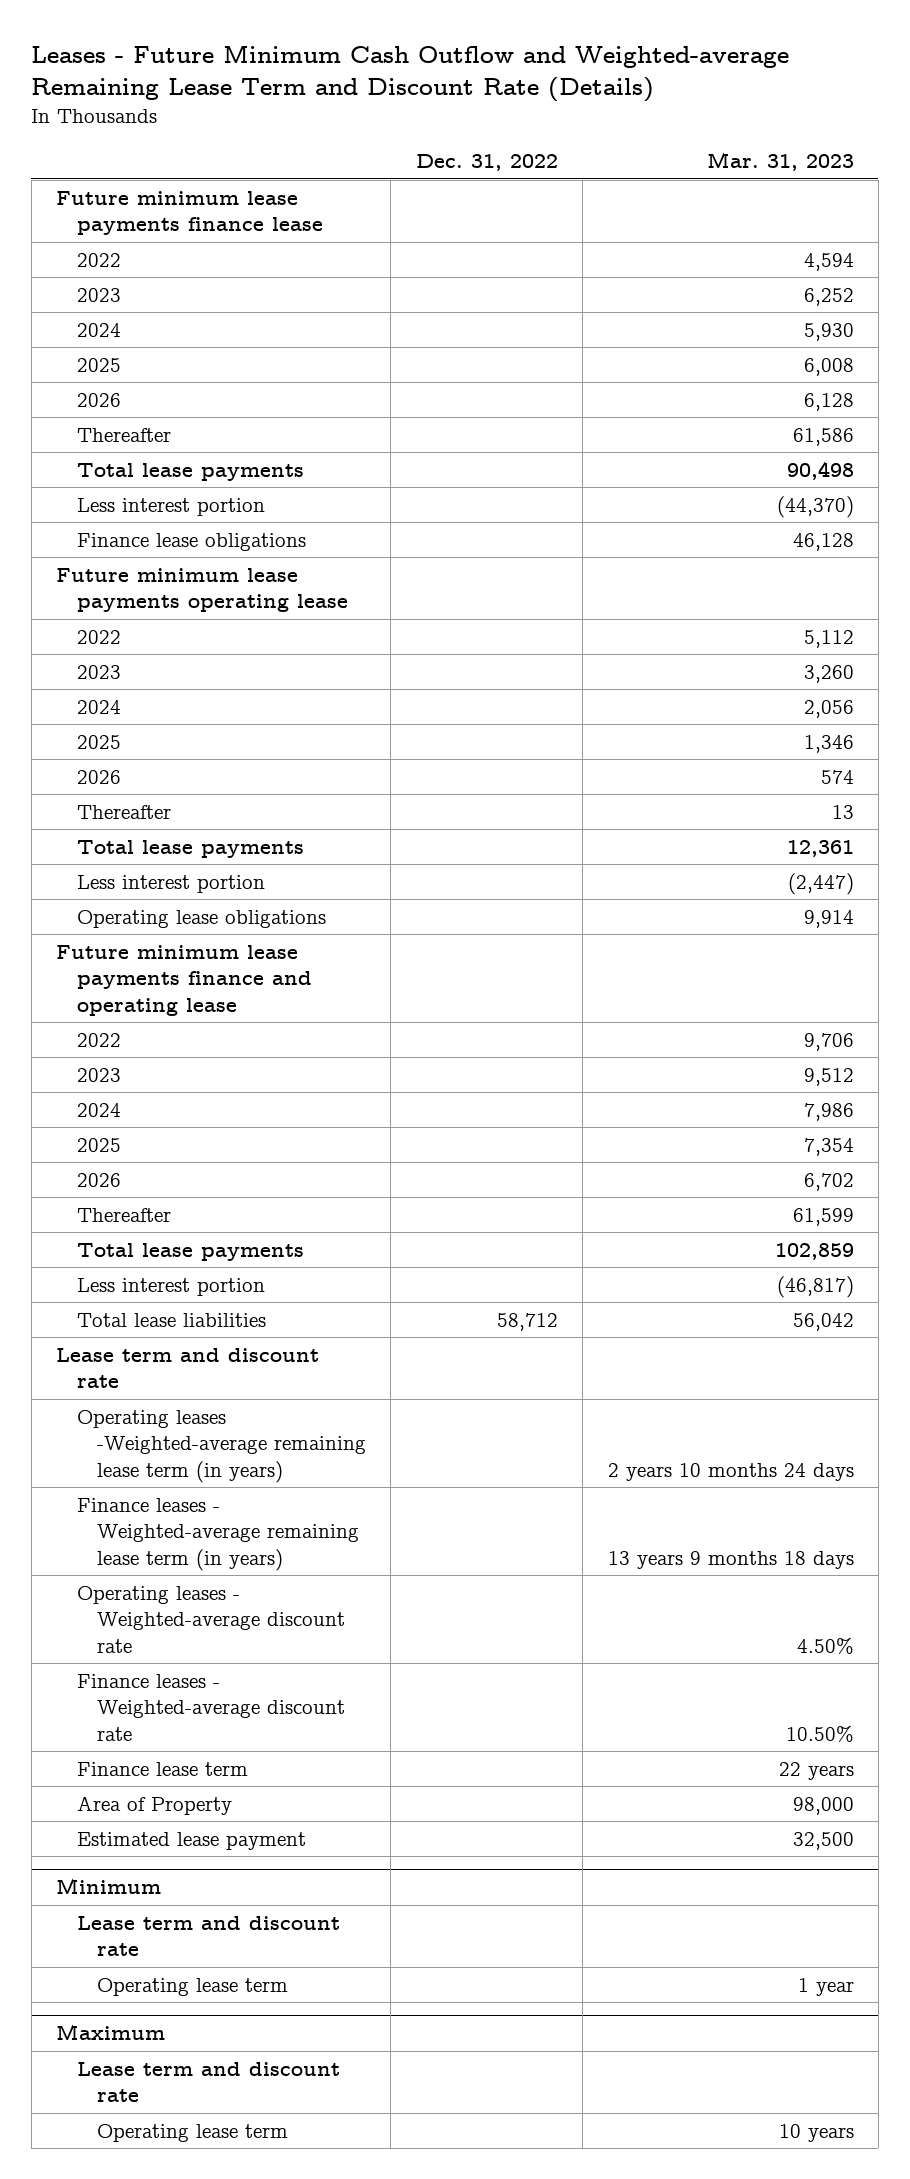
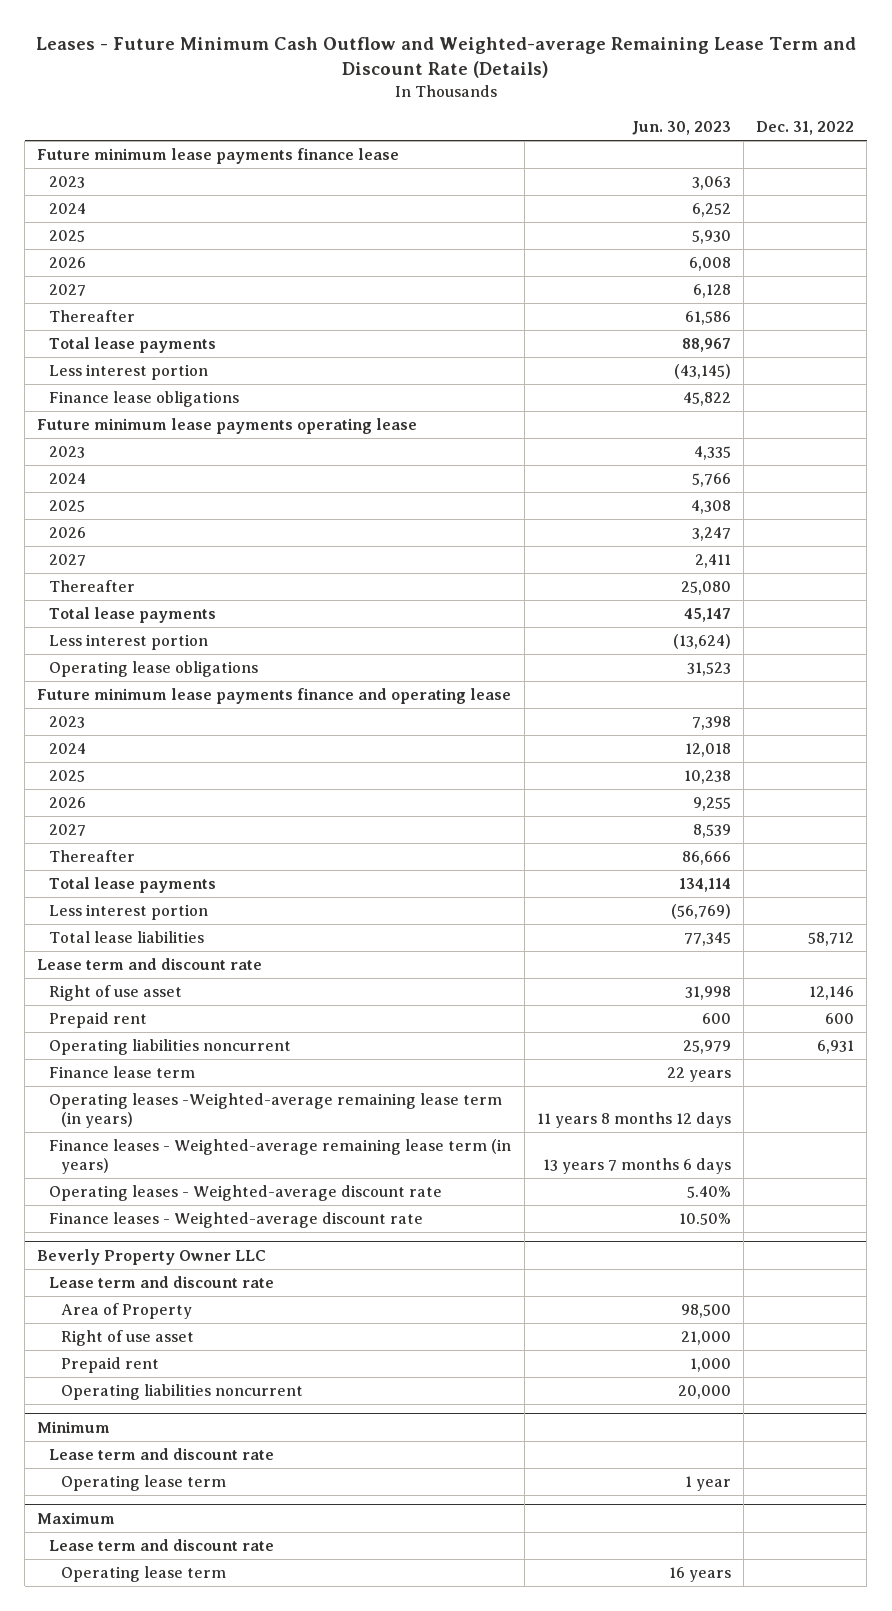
[706,152,854,172] Mar. 31, 2023 -> none
none -> [631,121,731,136] Jun. 30, 2023
[76,252,121,267] 2022 -> none
none -> [49,284,87,297] 2027
[76,629,121,644] 2022 -> none
none -> [49,554,87,567] 2027
[76,1032,121,1047] 2022 -> none
none -> [49,824,87,837] 2027
none -> [49,985,183,1002] Right of use asset
none -> [49,1012,148,1029] Prepaid rent
none -> [49,1039,292,1056] Operating liabilities noncurrent
[76,1761,248,1776] Finance lease term -> [49,1066,196,1079] Finance lease term
[76,1795,232,1815] Area of Property -> none
[76,1831,306,1850] Estimated lease payment -> none
none -> [37,1248,267,1265] Beverly Property Owner LLC
none -> [49,1276,275,1289] Lease term and discount rate
none -> [60,1303,192,1320] Area of Property
none -> [60,1330,194,1347] Right of use asset
none -> [60,1357,159,1374] Prepaid rent
none -> [60,1384,303,1401] Operating liabilities noncurrent

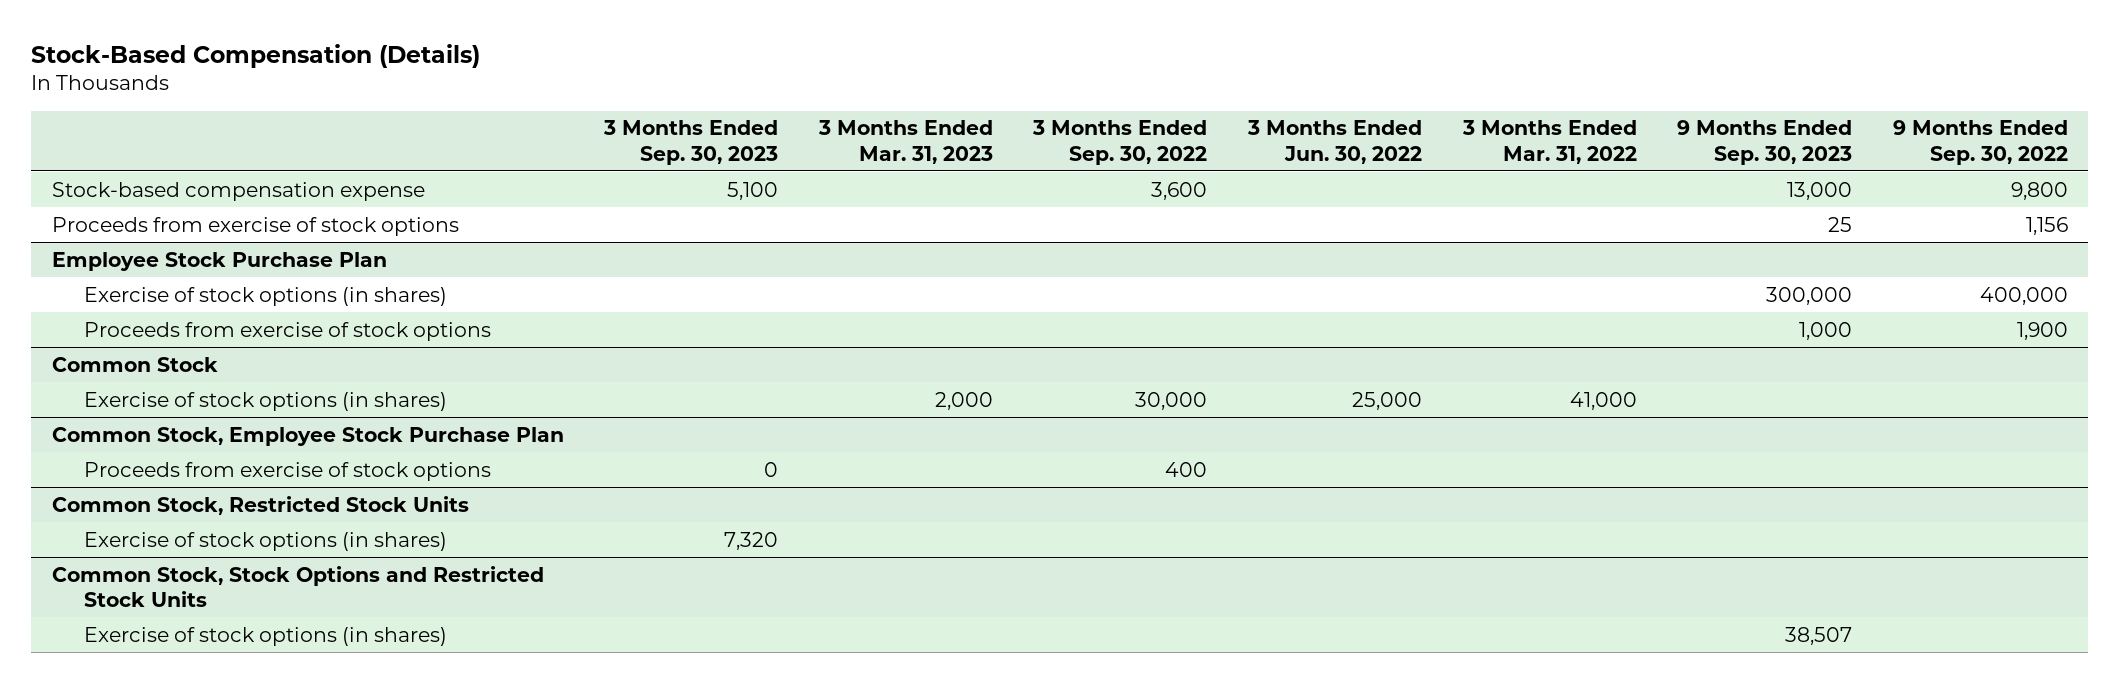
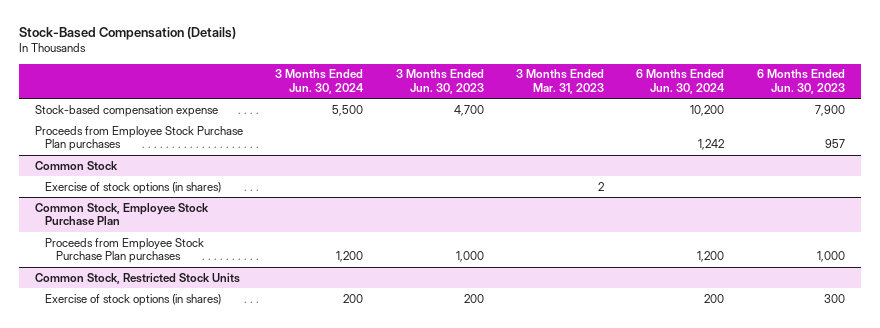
[603,120,779,165] 3 Months Ended Sep. 30, 2023 -> none
[1032,120,1208,165] 3 Months Ended Sep. 30, 2022 -> none
[1246,120,1422,164] 3 Months Ended Jun. 30, 2022 -> none
[1461,120,1637,164] 3 Months Ended Mar. 31, 2022 -> none
[1677,120,1853,165] 9 Months Ended Sep. 30, 2023 -> none
[1892,120,2068,165] 9 Months Ended Sep. 30, 2022 -> none
none -> [275,69,365,95] 3 Months Ended Jun. 30, 2024
none -> [395,69,484,95] 3 Months Ended Jun. 30, 2023
none -> [636,69,726,95] 6 Months Ended Jun. 30, 2024
none -> [756,69,845,95] 6 Months Ended Jun. 30, 2023
[51,216,459,236] Proceeds from exercise of stock options -> none
[51,251,387,271] Employee Stock Purchase Plan -> none
[83,286,447,306] Exercise of stock options (in shares) -> none
[83,321,491,341] Proceeds from exercise of stock options -> none
none -> [34,125,243,152] Proceeds from Employee Stock Purchase Plan purchases
[934,391,993,410] 2,000 -> [598,181,605,191] 2
[83,461,491,481] Proceeds from exercise of stock options -> none
none -> [45,237,205,264] Proceeds from Employee Stock Purchase Plan purchases
[51,565,544,607] Common Stock, Stock Options and Restricted Stock Units -> none
[83,626,447,646] Exercise of stock options (in shares) -> none

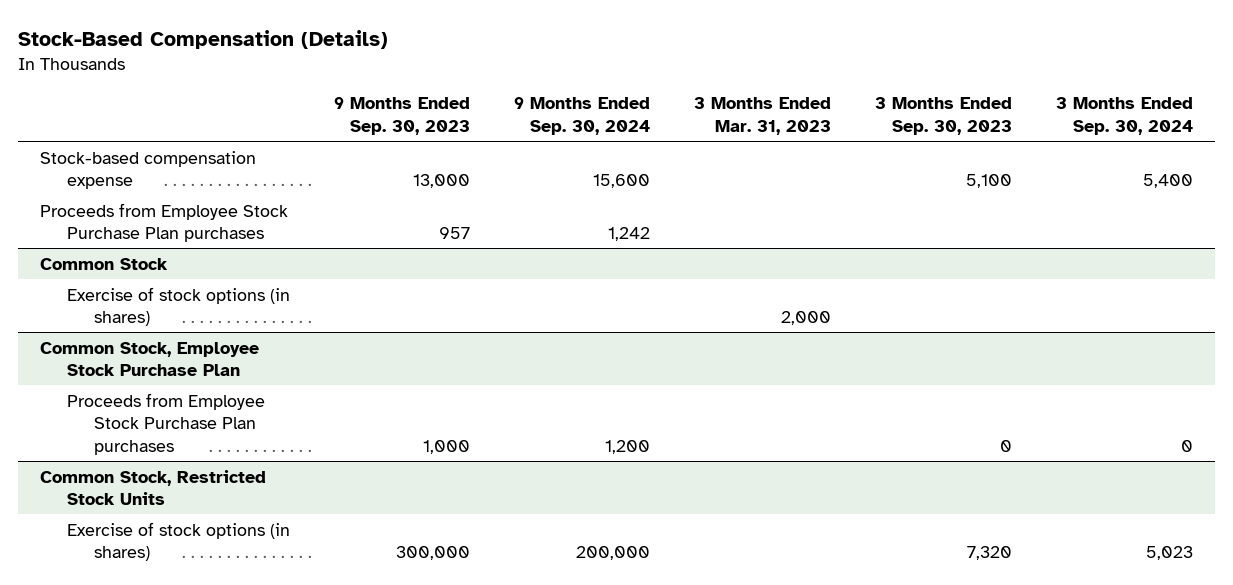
[275,69,365,95] 3 Months Ended Jun. 30, 2024 -> none
[395,69,484,95] 3 Months Ended Jun. 30, 2023 -> none
[636,69,726,95] 6 Months Ended Jun. 30, 2024 -> none
[756,69,845,95] 6 Months Ended Jun. 30, 2023 -> none
none -> [333,97,470,136] 9 Months Ended Sep. 30, 2023
none -> [513,97,650,136] 9 Months Ended Sep. 30, 2024
none -> [874,97,1012,136] 3 Months Ended Sep. 30, 2023
none -> [1055,97,1193,136] 3 Months Ended Sep. 30, 2024
[598,181,605,191] 2 -> [780,311,831,326] 2,000

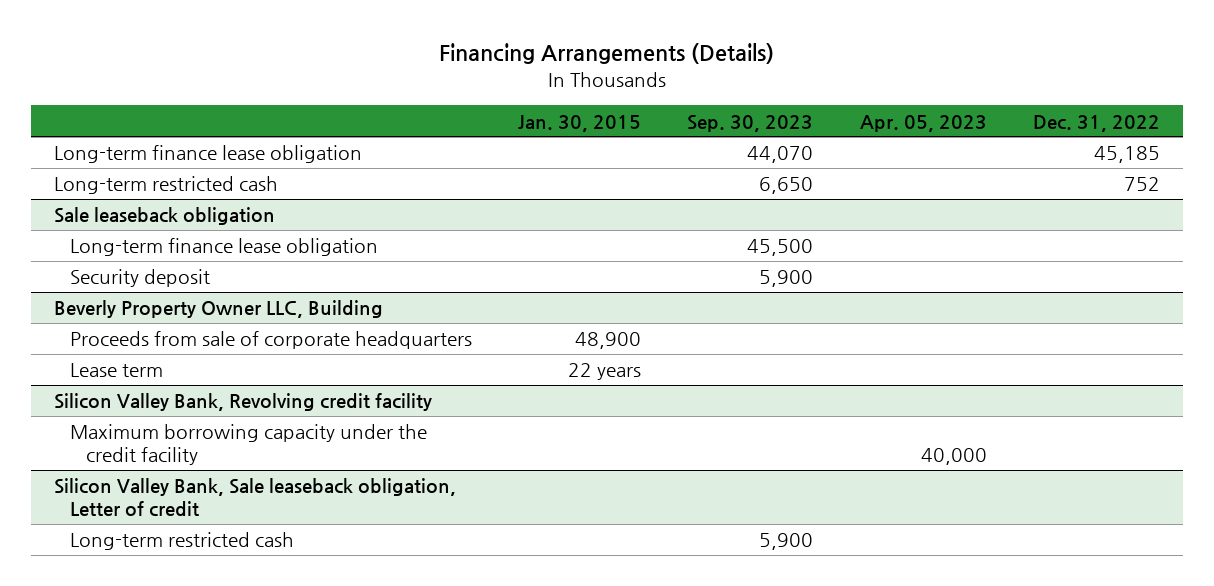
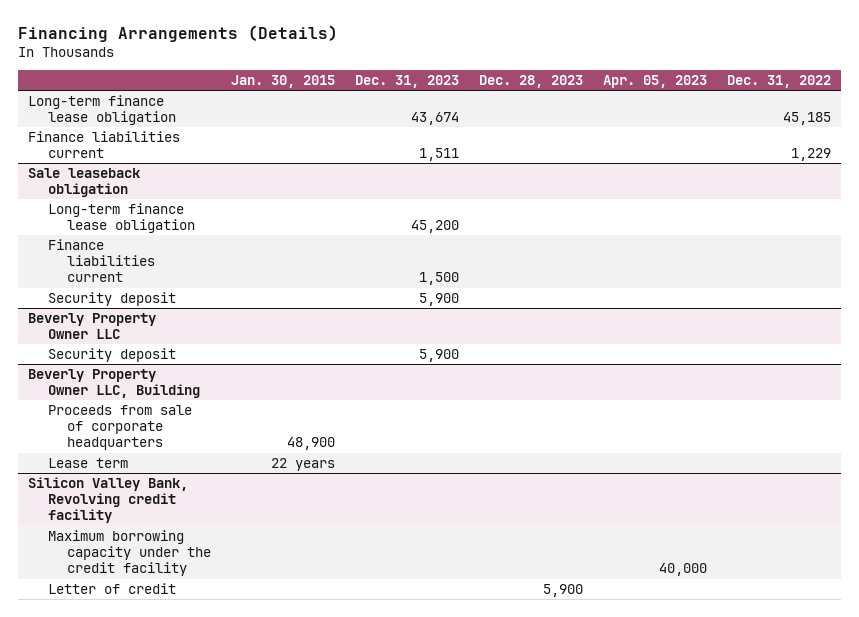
[687,114,814,132] Sep. 30, 2023 -> none
none -> [355,75,460,89] Dec. 31, 2023
none -> [478,75,583,89] Dec. 28, 2023
[53,176,278,195] Long-term restricted cash -> none
none -> [27,130,180,159] Finance liabilities current
none -> [47,238,156,283] Finance liabilities current
none -> [27,312,156,340] Beverly Property Owner LLC
none -> [47,347,176,362] Security deposit
[53,478,456,517] Silicon Valley Bank, Sale leaseback obligation, Letter of credit -> none
[69,532,294,551] Long-term restricted cash -> none
none -> [47,582,176,594] Letter of credit

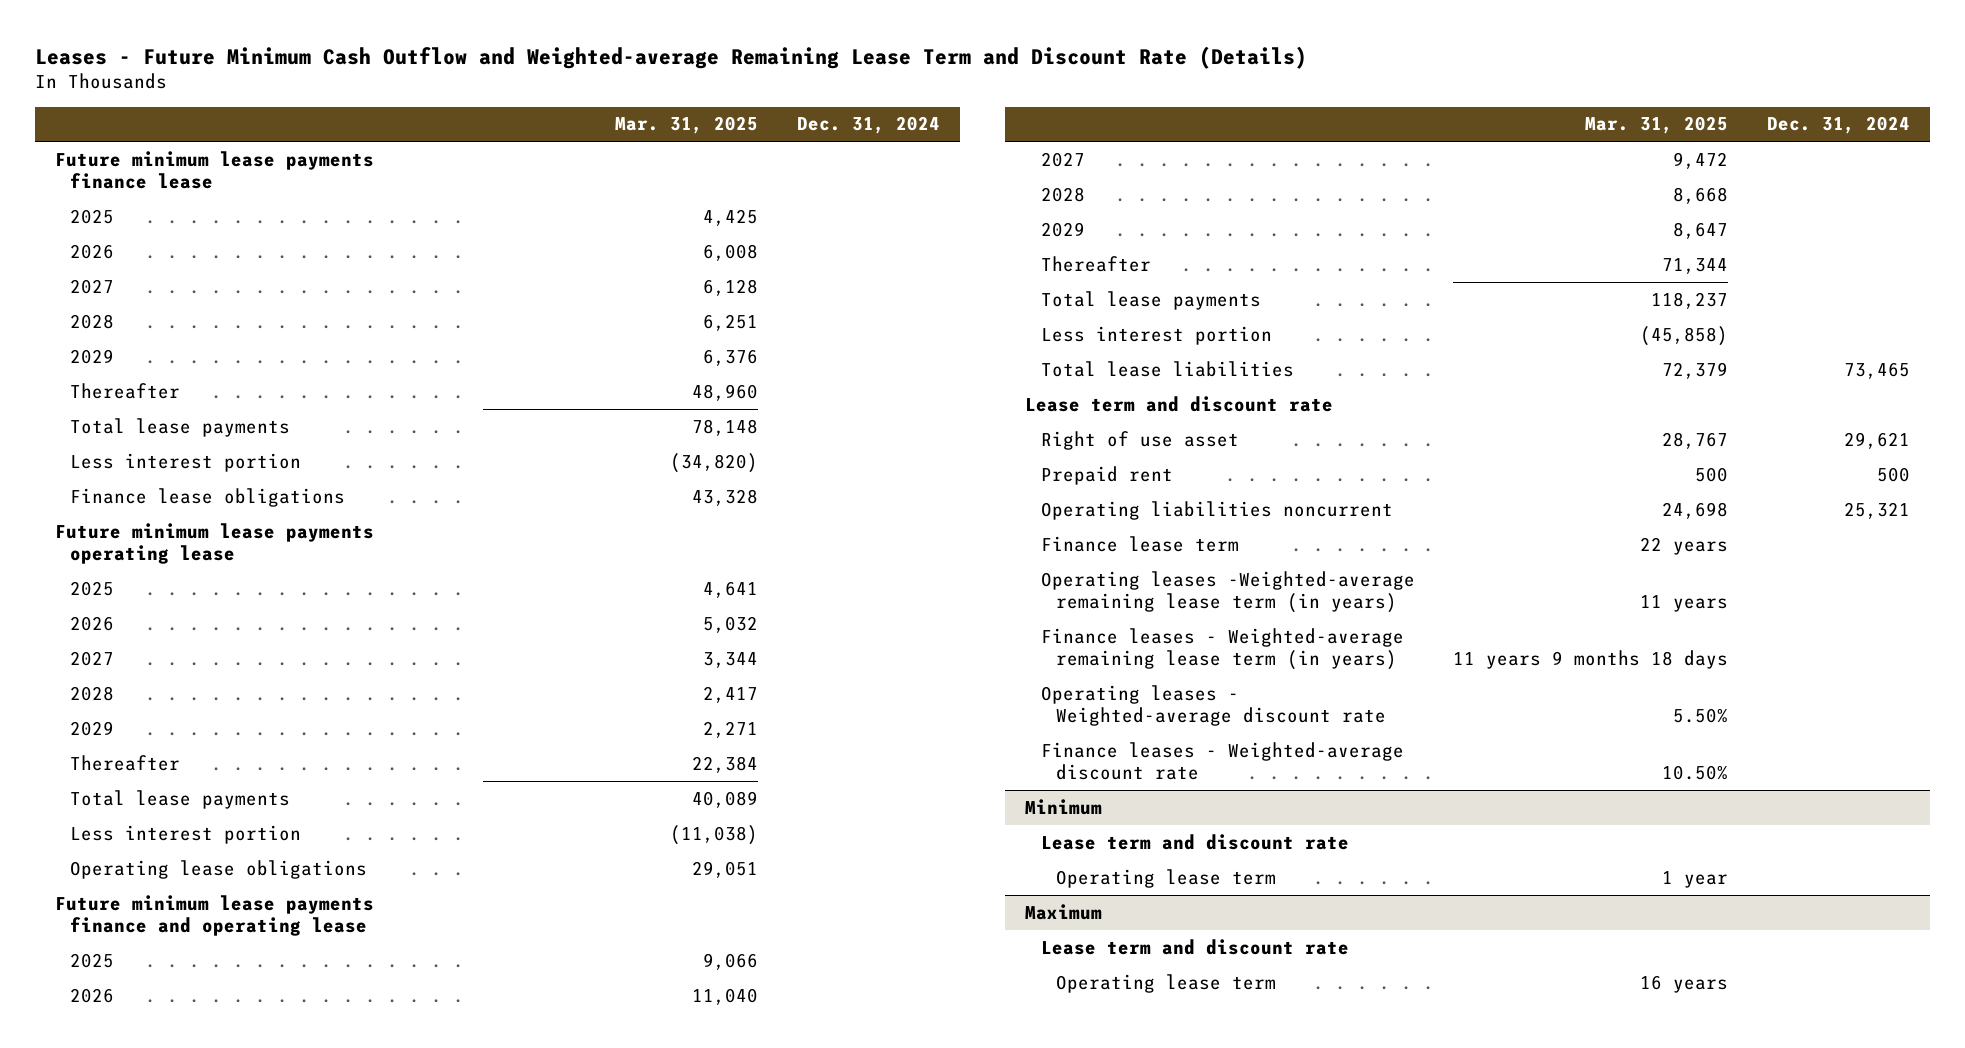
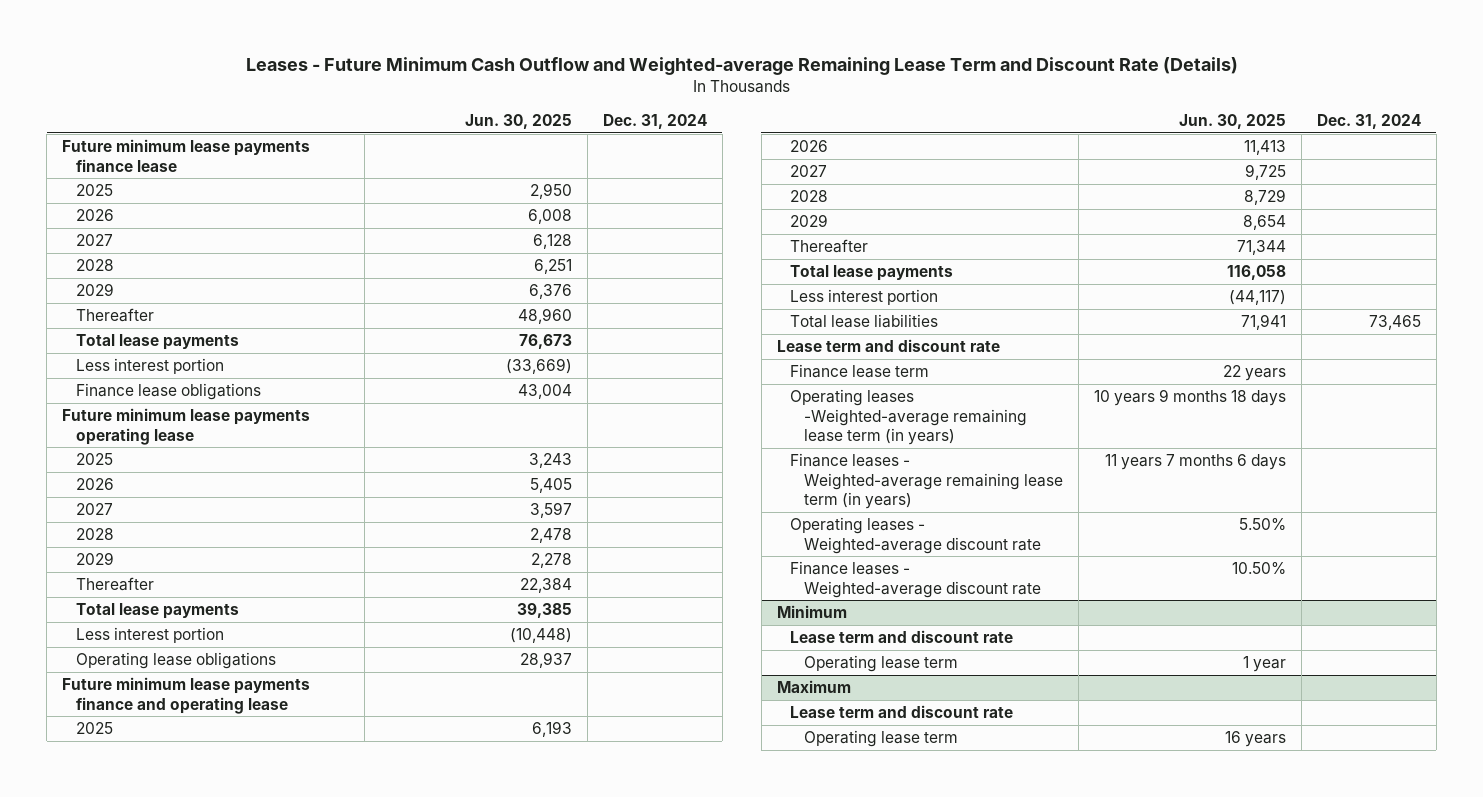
[615,116,759,135] Mar. 31, 2025 -> none
none -> [465,113,573,129] Jun. 30, 2025
[1040,430,1239,450] Right of use asset -> none
[1040,465,1173,485] Prepaid rent -> none
[1040,500,1393,520] Operating liabilities noncurrent -> none

